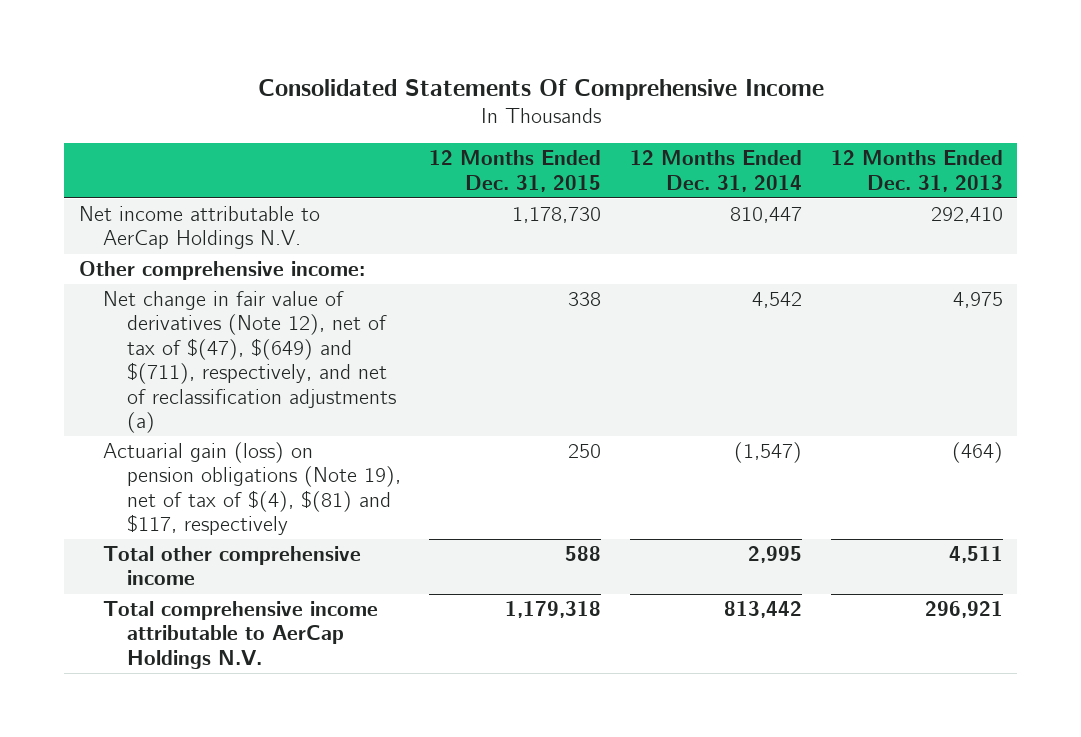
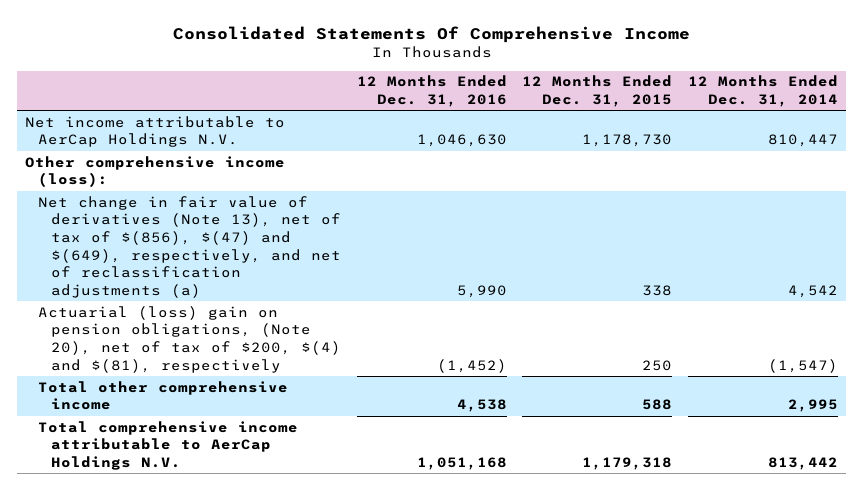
[830,150,1003,192] 12 Months Ended Dec. 31, 2013 -> none
none -> [356,75,507,107] 12 Months Ended Dec. 31, 2016
[78,261,365,281] Other comprehensive income: -> [25,155,286,188] Other comprehensive income (loss):
[102,291,396,433] Net change in fair value of derivatives (Note 12), net of tax of $(47), $(649) and $(711), respectively, and net of reclassification adjustments (a) -> [38,195,341,298] Net change in fair value of derivatives (Note 13), net of tax of $(856), $(47) and $(649), respectively, and net of reclassification adjustments (a)
[102,442,401,536] Actuarial gain (loss) on pension obligations (Note 19), net of tax of $(4), $(81) and $117, respectively -> [38,305,341,373] Actuarial (loss) gain on pension obligations, (Note 20), net of tax of $200, $(4) and $(81), respectively

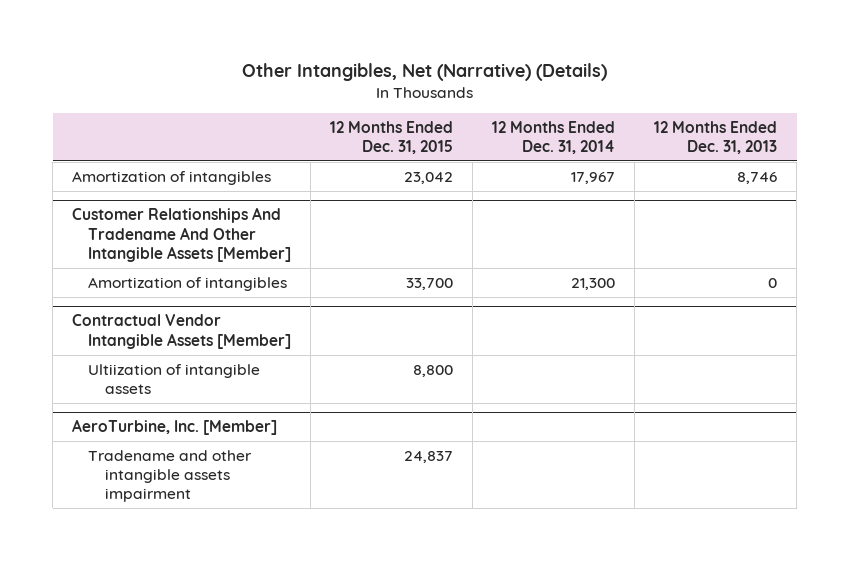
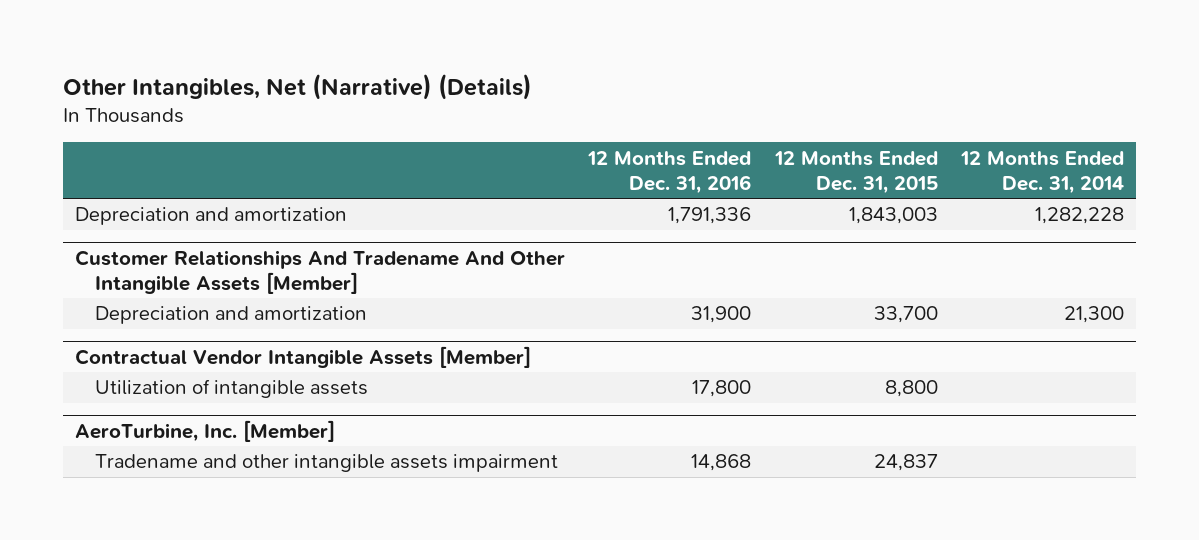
[654,120,778,155] 12 Months Ended Dec. 31, 2013 -> none
none -> [587,150,752,194] 12 Months Ended Dec. 31, 2016
[72,170,272,185] Amortization of intangibles -> none
none -> [74,207,347,226] Depreciation and amortization
[88,276,288,291] Amortization of intangibles -> [94,306,367,325] Depreciation and amortization
[88,363,261,395] Ultiization of intangible assets -> [94,379,368,399] Utilization of intangible assets

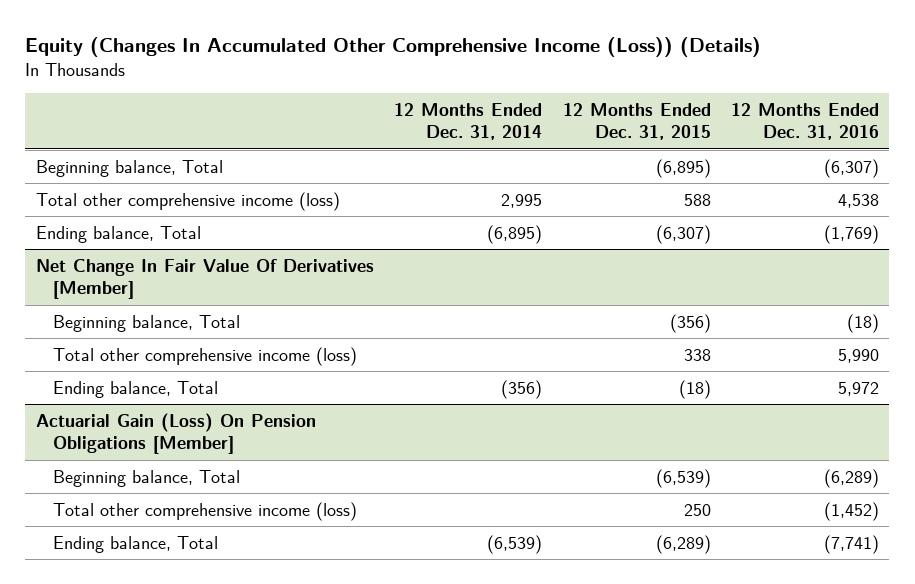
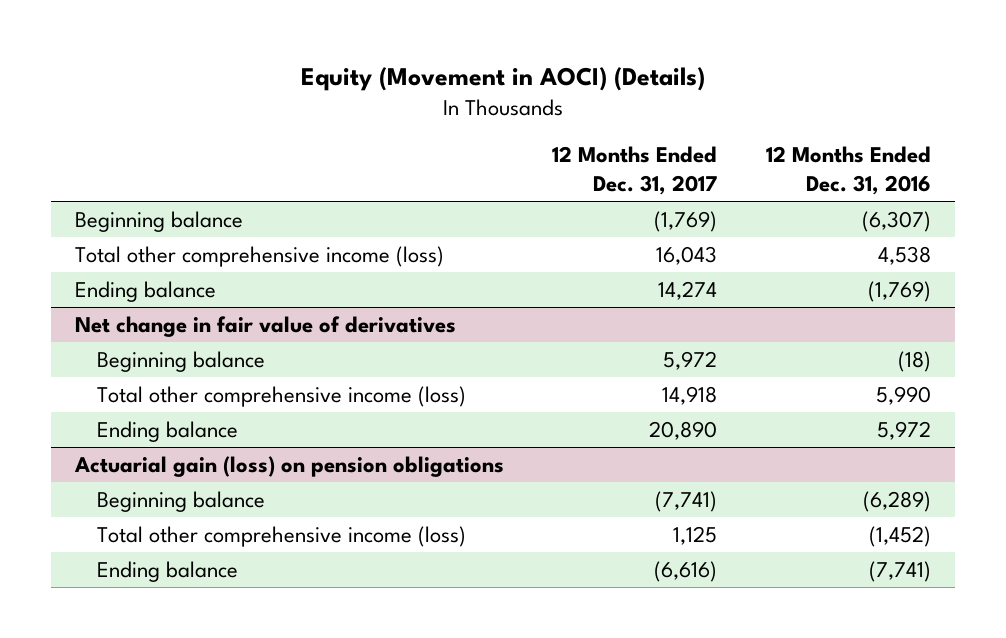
[25,37,762,58] Equity (Changes In Accumulated Other Comprehensive Income (Loss)) (Details) -> [300,67,705,92] Equity (Movement in AOCI) (Details)
[394,102,543,141] 12 Months Ended Dec. 31, 2014 -> none
[562,102,711,141] 12 Months Ended Dec. 31, 2015 -> none
none -> [552,146,718,196] 12 Months Ended Dec. 31, 2017
[35,159,223,177] Beginning balance, Total -> [74,210,243,232] Beginning balance
[35,225,201,243] Ending balance, Total -> [74,280,216,302] Ending balance
[35,258,374,300] Net Change In Fair Value Of Derivatives [Member] -> [74,315,456,337] Net change in fair value of derivatives
[53,314,241,332] Beginning balance, Total -> [96,350,265,372] Beginning balance
[53,380,219,398] Ending balance, Total -> [96,420,238,442] Ending balance
[35,412,316,455] Actuarial Gain (Loss) On Pension Obligations [Member] -> [73,455,504,477] Actuarial gain (loss) on pension obligations
[53,469,241,487] Beginning balance, Total -> [96,490,265,512] Beginning balance
[53,535,219,553] Ending balance, Total -> [96,560,238,582] Ending balance

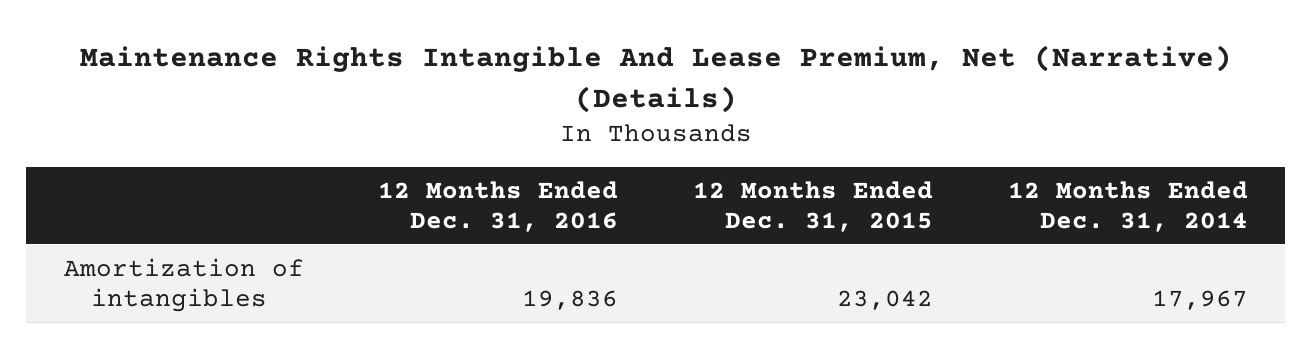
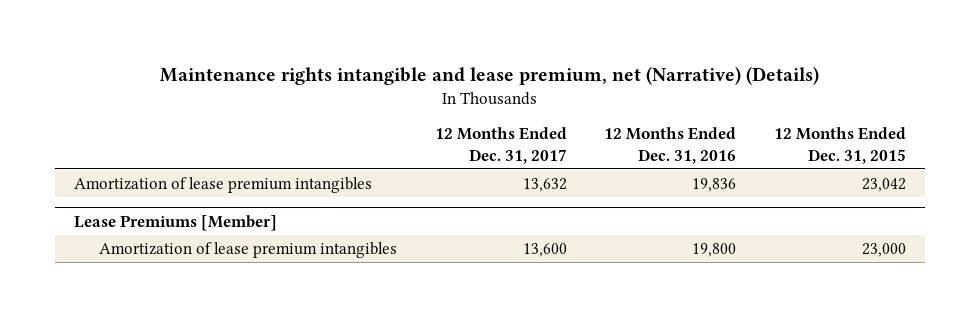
[79,45,1232,113] Maintenance Rights Intangible And Lease Premium, Net (Narrative) (Details) -> [159,65,819,85] Maintenance rights intangible and lease premium, net (Narrative) (Details)
[1007,180,1248,233] 12 Months Ended Dec. 31, 2014 -> none
none -> [434,127,567,164] 12 Months Ended Dec. 31, 2017
[63,257,304,312] Amortization of intangibles -> [73,176,372,193] Amortization of lease premium intangibles
none -> [73,214,277,231] Lease Premiums [Member]
none -> [99,241,398,258] Amortization of lease premium intangibles

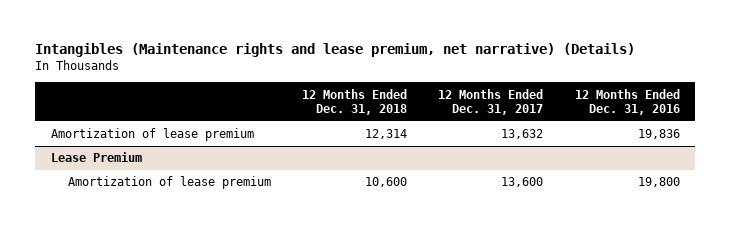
[159,65,819,85] Maintenance rights intangible and lease premium, net (Narrative) (Details) -> [34,42,635,57] Intangibles (Maintenance rights and lease premium, net narrative) (Details)
[774,127,907,164] 12 Months Ended Dec. 31, 2015 -> none
none -> [302,88,408,116] 12 Months Ended Dec. 31, 2018
[73,176,372,193] Amortization of lease premium intangibles -> [50,128,254,142] Amortization of lease premium
[73,214,277,231] Lease Premiums [Member] -> [50,152,142,163] Lease Premium
[99,241,398,258] Amortization of lease premium intangibles -> [67,176,271,190] Amortization of lease premium

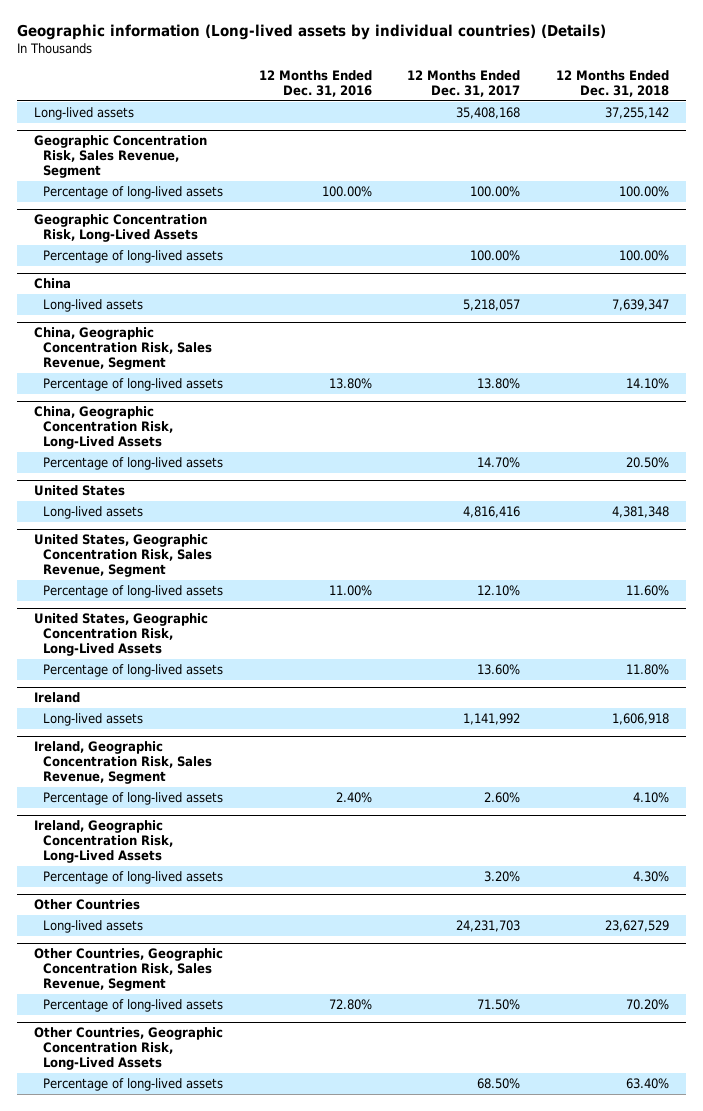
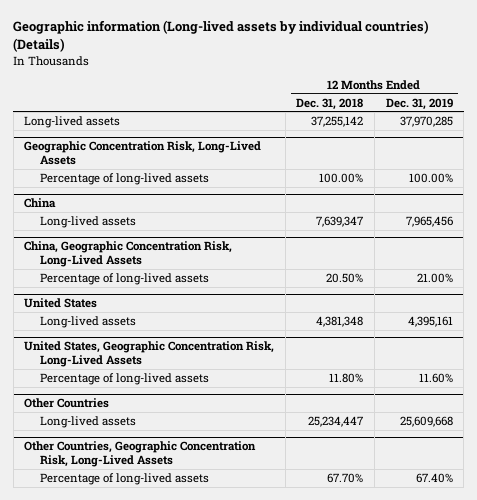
[258,70,372,97] 12 Months Ended Dec. 31, 2016 -> none
[407,70,521,97] 12 Months Ended Dec. 31, 2017 -> none
none -> [385,97,453,110] Dec. 31, 2019
[34,135,208,178] Geographic Concentration Risk, Sales Revenue, Segment -> none
[43,186,224,200] Percentage of long-lived assets -> none
[34,327,213,370] China, Geographic Concentration Risk, Sales Revenue, Segment -> none
[43,378,224,392] Percentage of long-lived assets -> none
[34,534,213,577] United States, Geographic Concentration Risk, Sales Revenue, Segment -> none
[43,585,224,599] Percentage of long-lived assets -> none
[34,692,81,704] Ireland -> none
[43,713,144,727] Long-lived assets -> none
[34,741,213,784] Ireland, Geographic Concentration Risk, Sales Revenue, Segment -> none
[43,792,224,806] Percentage of long-lived assets -> none
[34,820,174,863] Ireland, Geographic Concentration Risk, Long-Lived Assets -> none
[43,871,224,885] Percentage of long-lived assets -> none
[34,948,224,991] Other Countries, Geographic Concentration Risk, Sales Revenue, Segment -> none
[43,999,224,1013] Percentage of long-lived assets -> none
[604,920,669,933] 23,627,529 -> [308,415,364,427] 25,234,447
[625,1078,669,1090] 63.40% -> [327,472,364,483] 67.70%

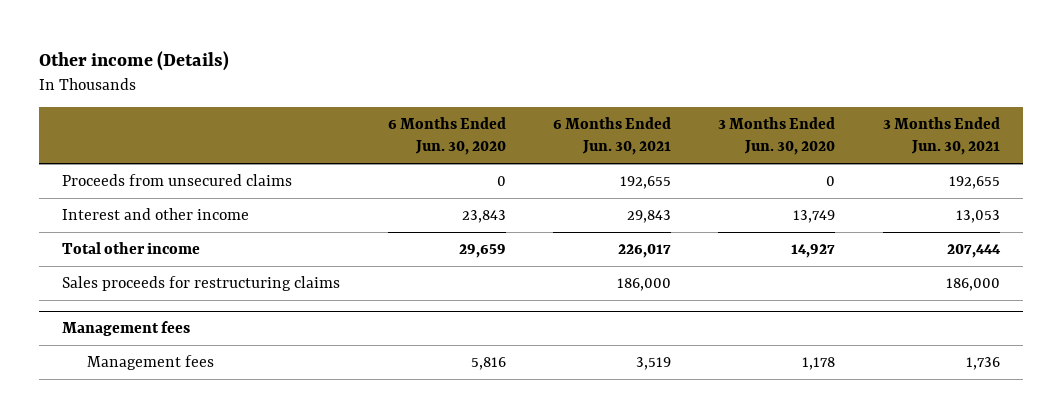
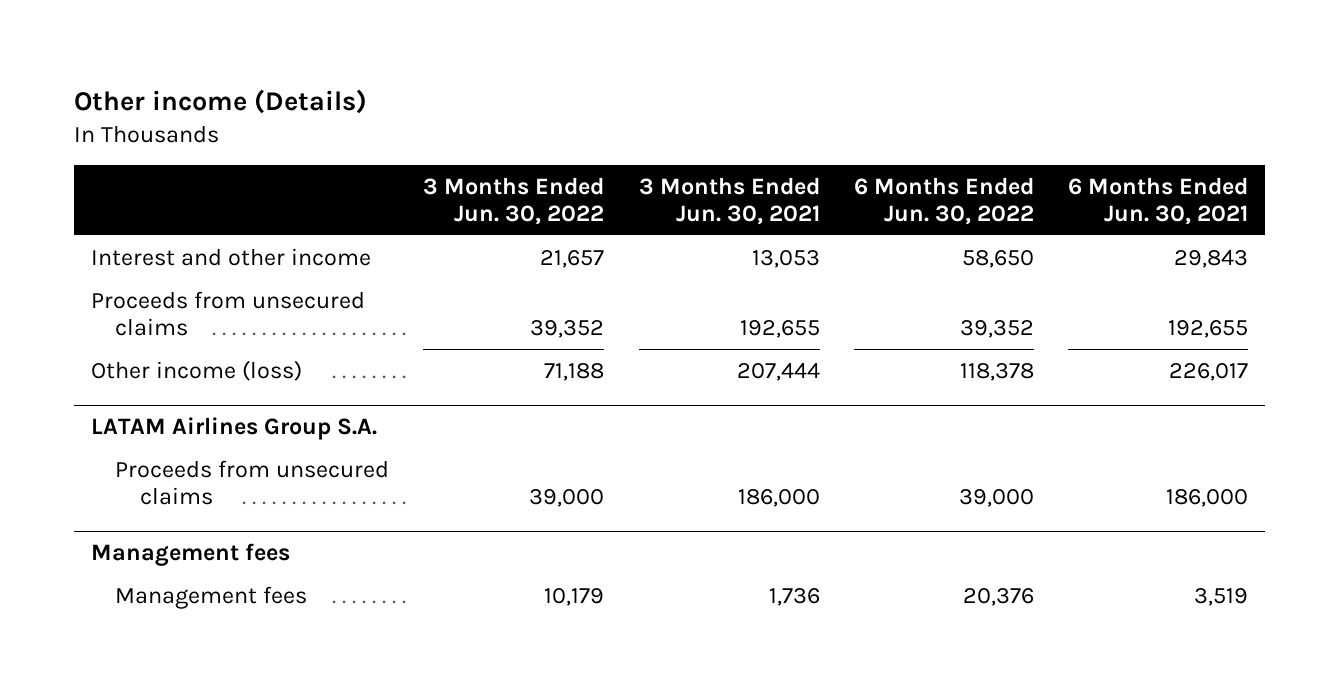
[387,117,506,156] 6 Months Ended Jun. 30, 2020 -> none
[718,117,836,156] 3 Months Ended Jun. 30, 2020 -> none
none -> [423,176,605,225] 3 Months Ended Jun. 30, 2022
none -> [853,176,1034,225] 6 Months Ended Jun. 30, 2022
[62,173,293,186] Proceeds from unsecured claims -> [90,290,365,336] Proceeds from unsecured claims
[62,241,201,254] Total other income -> [90,359,302,381] Other income (loss)
none -> [90,417,377,441] LATAM Airlines Group S.A.
[62,275,341,291] Sales proceeds for restructuring claims -> [115,459,390,505] Proceeds from unsecured claims

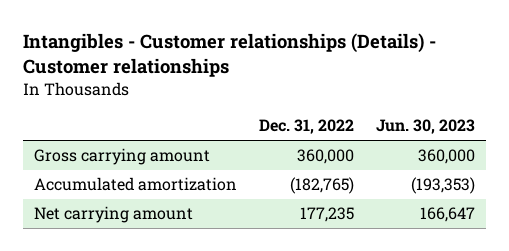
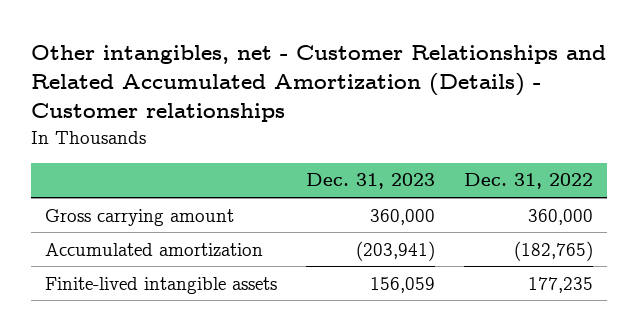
[23,33,437,78] Intangibles - Customer relationships (Details) - Customer relationships -> [30,44,606,123] Other intangibles, net - Customer Relationships and Related Accumulated Amortization (Details) - Customer relationships
[375,119,475,135] Jun. 30, 2023 -> none
none -> [306,173,436,190] Dec. 31, 2023
[34,206,194,224] Net carrying amount -> [45,276,278,294] Finite-lived intangible assets

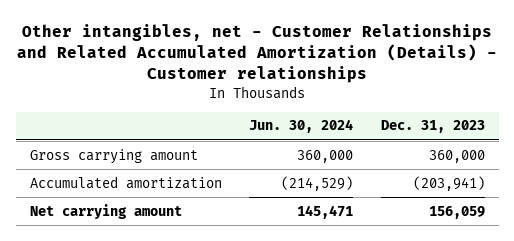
[464,173,594,190] Dec. 31, 2022 -> none
none -> [249,119,354,134] Jun. 30, 2024
[45,276,278,294] Finite-lived intangible assets -> [29,203,182,219] Net carrying amount

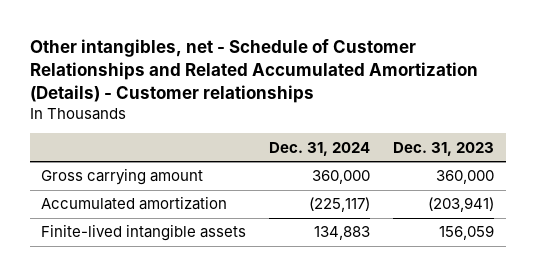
[17,23,498,84] Other intangibles, net - Customer Relationships and Related Accumulated Amortization (Details) - Customer relationships -> [30,38,479,103] Other intangibles, net - Schedule of Customer Relationships and Related Accumulated Amortization (Details) - Customer relationships
[249,119,354,134] Jun. 30, 2024 -> none
none -> [269,141,371,156] Dec. 31, 2024
[29,203,182,219] Net carrying amount -> [41,224,247,242] Finite-lived intangible assets

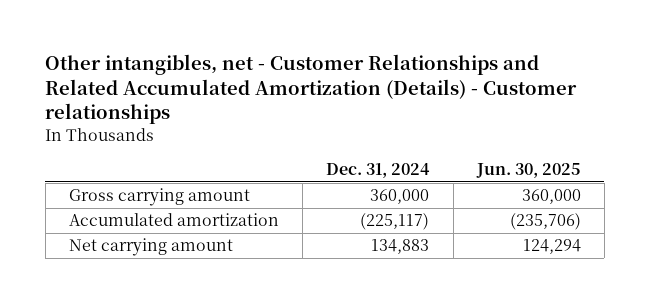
[30,38,479,103] Other intangibles, net - Schedule of Customer Relationships and Related Accumulated Amortization (Details) - Customer relationships -> [45,53,578,125] Other intangibles, net - Customer Relationships and Related Accumulated Amortization (Details) - Customer relationships
[393,141,495,156] Dec. 31, 2023 -> none
none -> [475,163,581,179] Jun. 30, 2025
[41,224,247,242] Finite-lived intangible assets -> [69,238,234,257] Net carrying amount

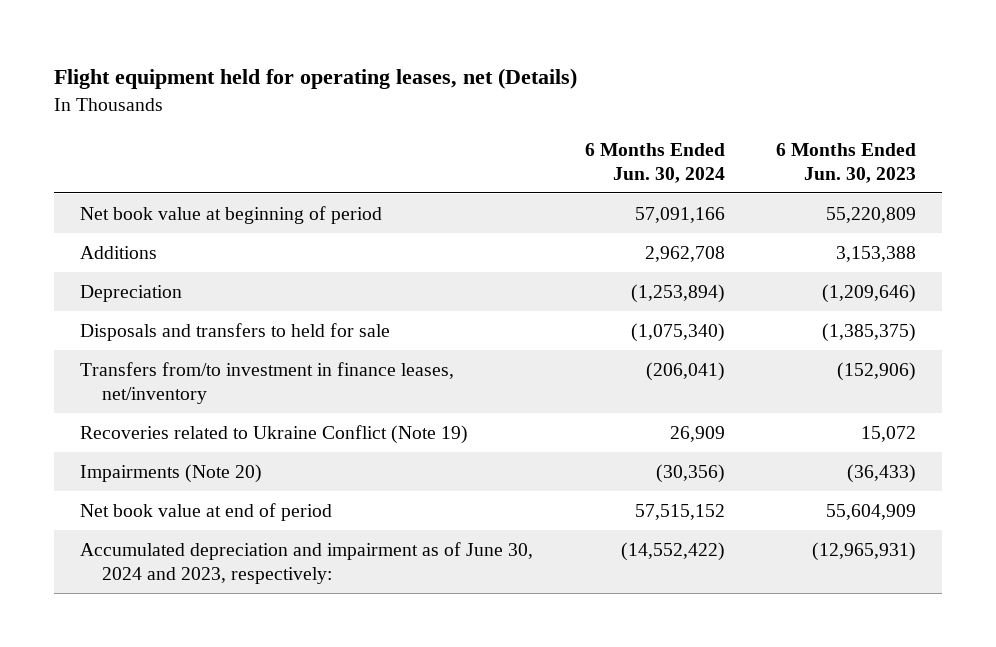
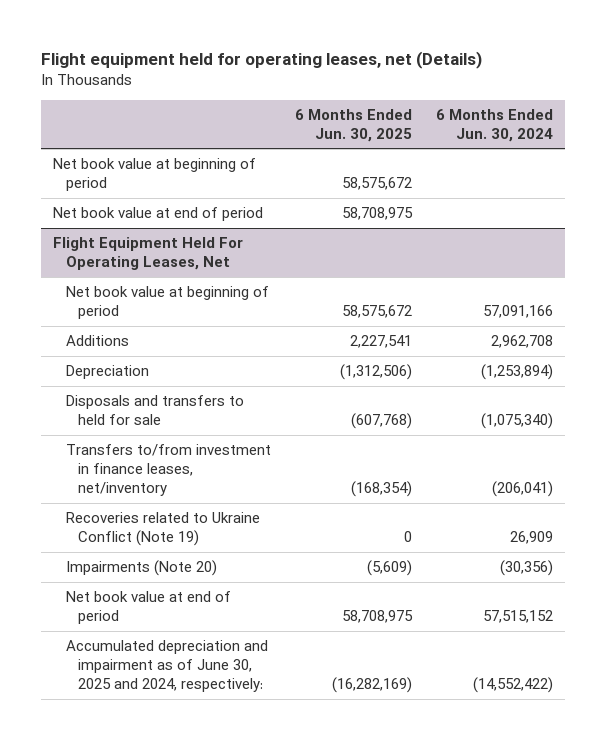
[776,142,917,183] 6 Months Ended Jun. 30, 2023 -> none
none -> [294,108,412,142] 6 Months Ended Jun. 30, 2025
none -> [53,158,257,192] Net book value at beginning of period
none -> [53,207,264,222] Net book value at end of period
none -> [53,237,244,271] Flight Equipment Held For Operating Leases, Net
[80,361,455,404] Transfers from/to investment in finance leases, net/inventory -> [65,444,271,497] Transfers to/from investment in finance leases, net/inventory
[80,541,534,584] Accumulated depreciation and impairment as of June 30, 2024 and 2023, respectively: -> [65,640,268,693] Accumulated depreciation and impairment as of June 30, 2025 and 2024, respectively:

